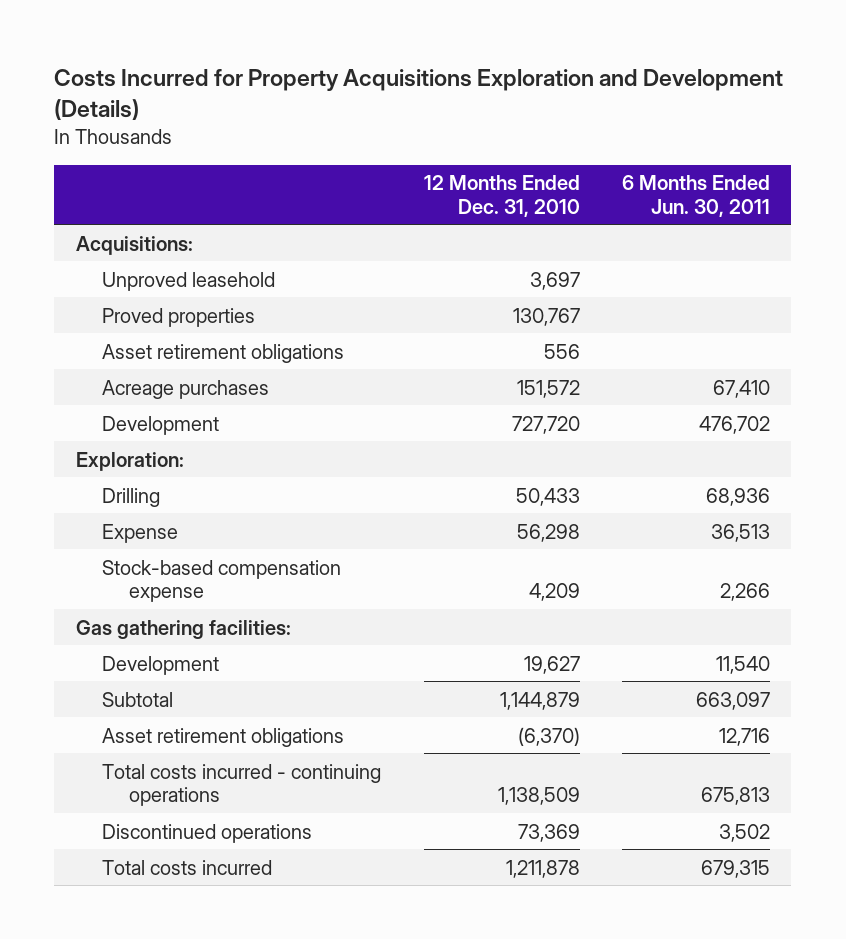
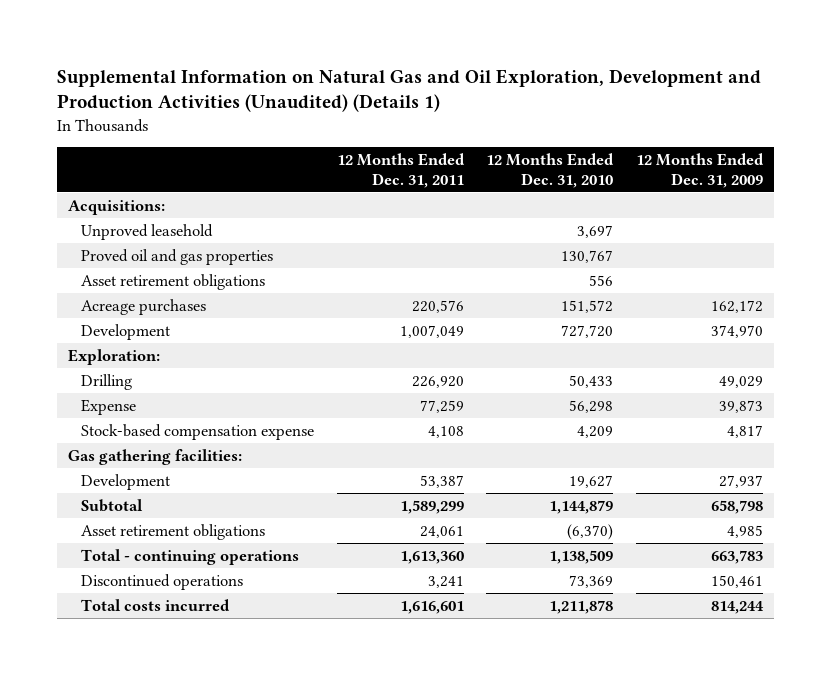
[54,68,784,121] Costs Incurred for Property Acquisitions Exploration and Development (Details) -> [56,68,761,113] Supplemental Information on Natural Gas and Oil Exploration, Development and Production Activities (Unaudited) (Details 1)
[622,175,771,217] 6 Months Ended Jun. 30, 2011 -> none
none -> [336,152,465,188] 12 Months Ended Dec. 31, 2011
none -> [635,152,764,188] 12 Months Ended Dec. 31, 2009
[102,307,256,327] Proved properties -> [81,248,274,265] Proved oil and gas properties
[102,763,382,806] Total costs incurred - continuing operations -> [81,548,300,565] Total - continuing operations

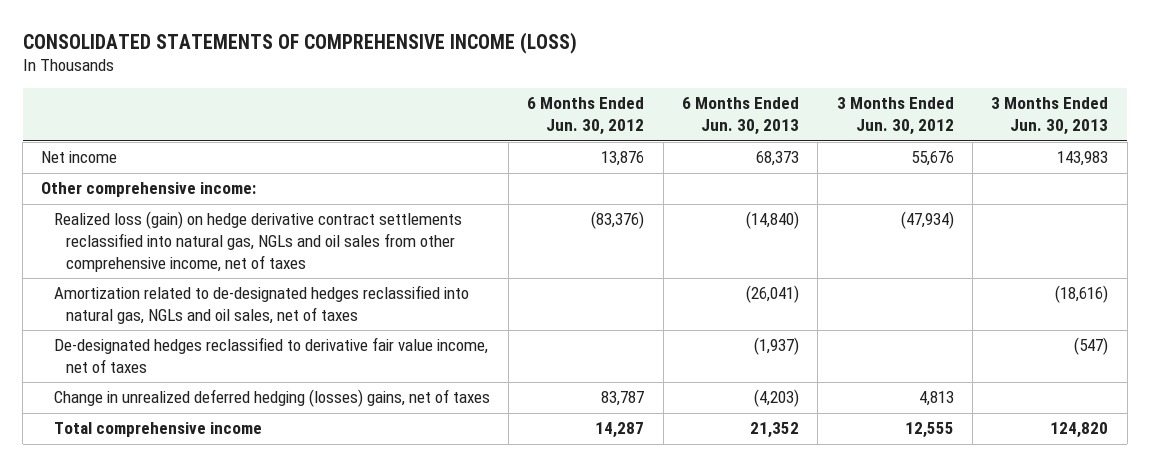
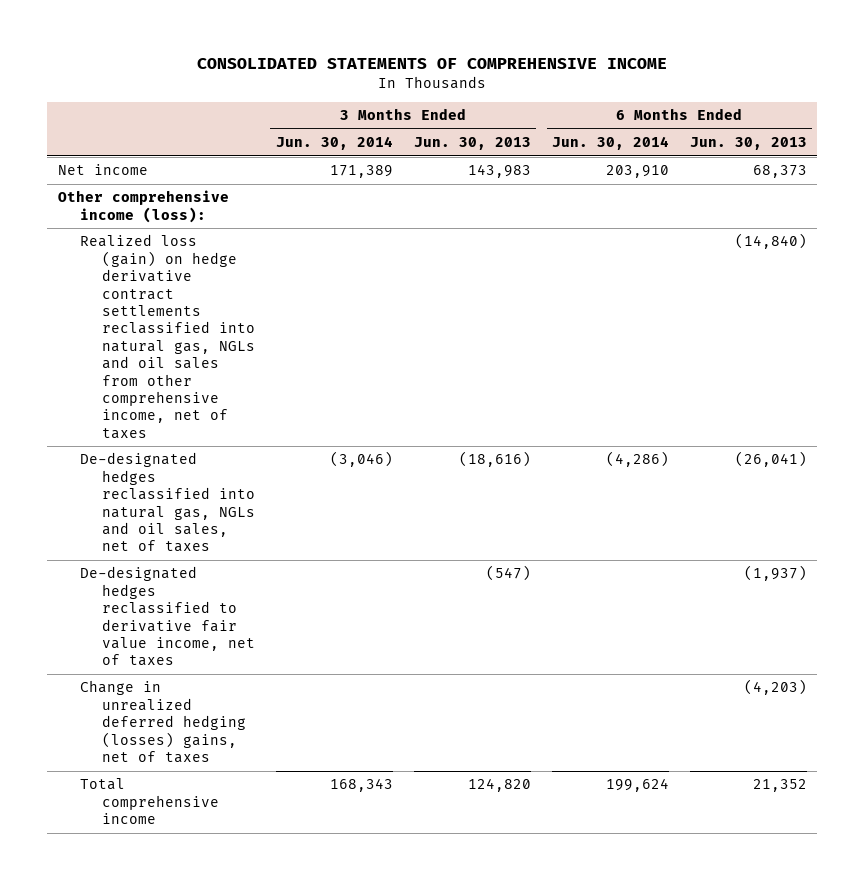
[22,31,577,54] CONSOLIDATED STATEMENTS OF COMPREHENSIVE INCOME (LOSS) -> [197,57,668,69] CONSOLIDATED STATEMENTS OF COMPREHENSIVE INCOME
[527,97,645,136] 6 Months Ended Jun. 30, 2012 -> none
[836,97,954,136] 3 Months Ended Jun. 30, 2012 -> none
none -> [275,136,393,151] Jun. 30, 2014
none -> [551,136,669,151] Jun. 30, 2014
[41,182,257,198] Other comprehensive income: -> [57,190,229,223] Other comprehensive income (loss):
[53,285,469,324] Amortization related to de-designated hedges reclassified into natural gas, NGLs and oil sales, net of taxes -> [79,452,255,553] De-designated hedges reclassified into natural gas, NGLs and oil sales, net of taxes

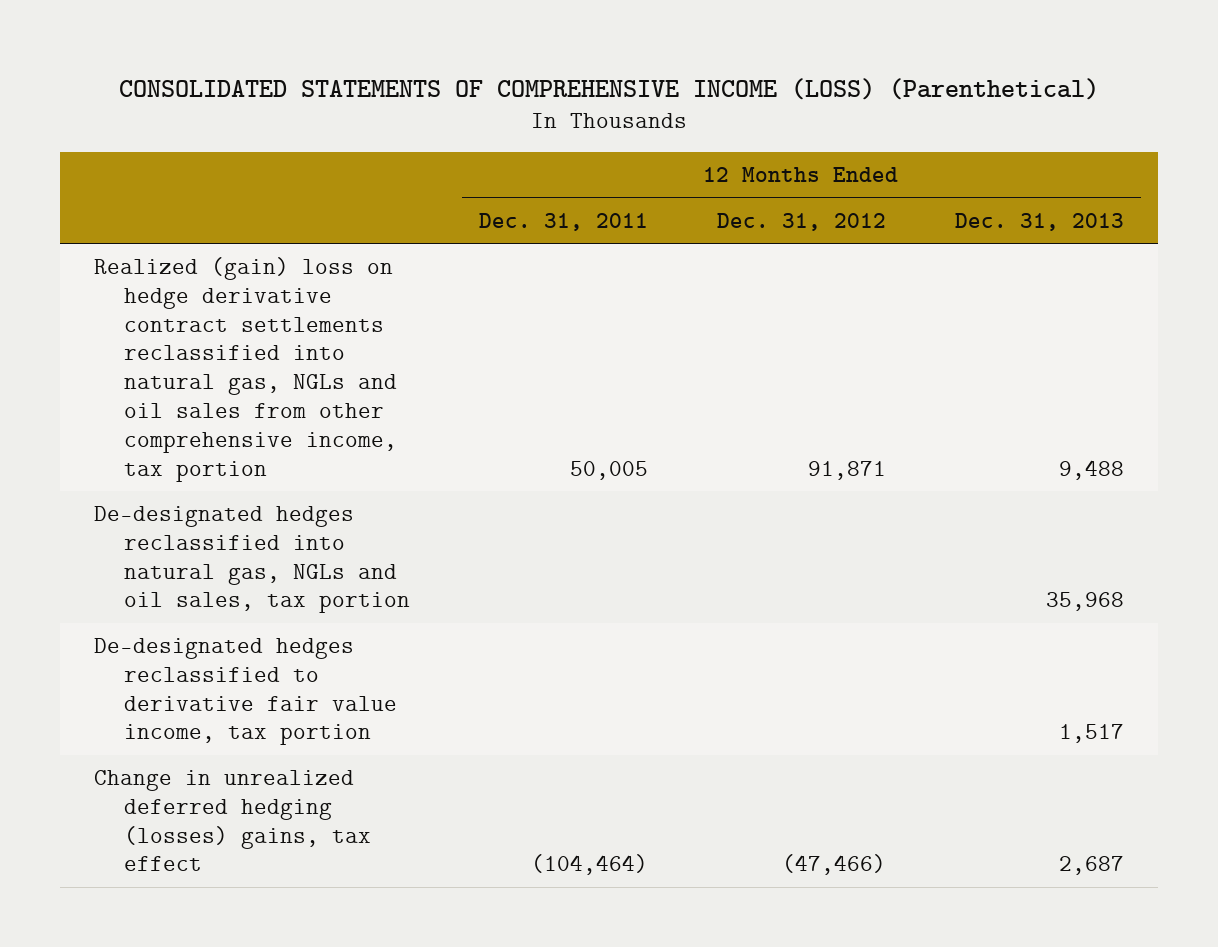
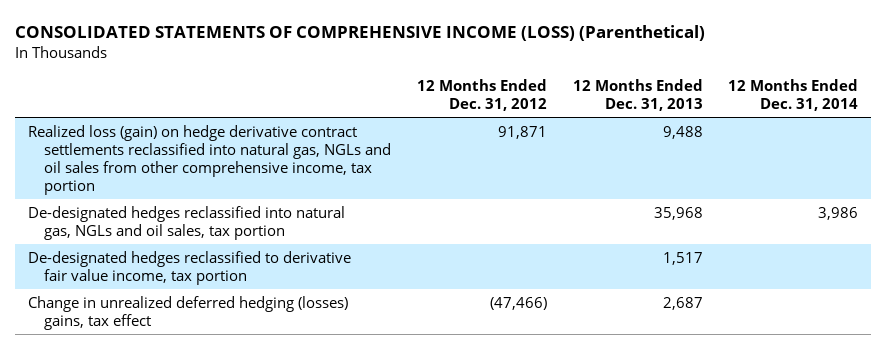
[478,212,648,231] Dec. 31, 2011 -> none
none -> [728,79,859,112] 12 Months Ended Dec. 31, 2014
[94,256,397,482] Realized (gain) loss on hedge derivative contract settlements reclassified into natural gas, NGLs and oil sales from other comprehensive income, tax portion -> [27,124,392,195] Realized loss (gain) on hedge derivative contract settlements reclassified into natural gas, NGLs and oil sales from other comprehensive income, tax portion

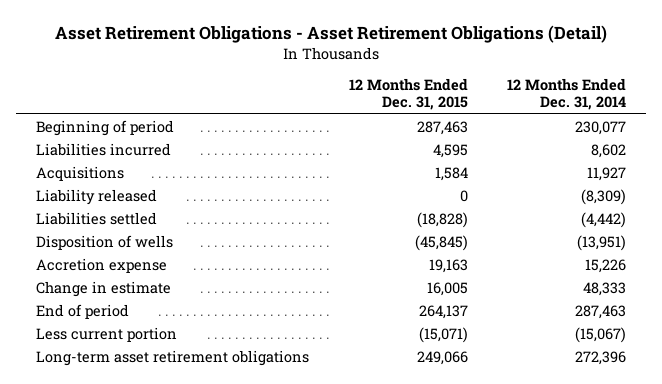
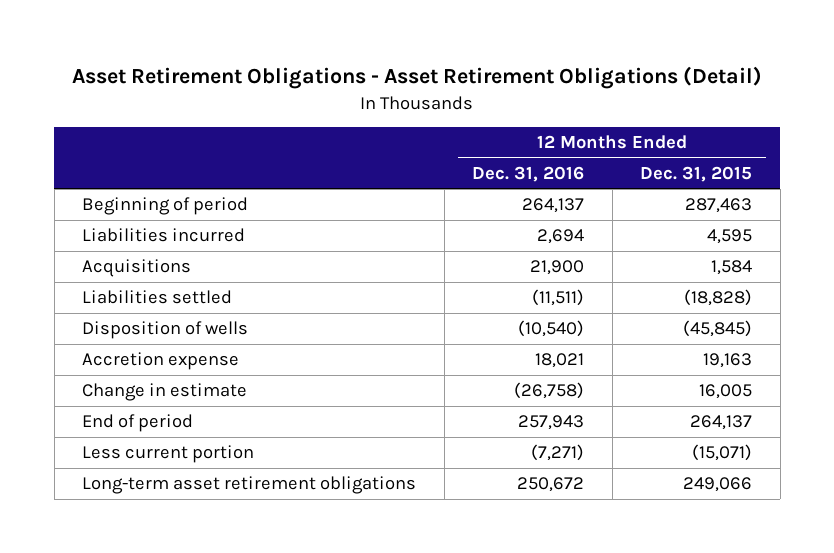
[507,78,627,111] 12 Months Ended Dec. 31, 2014 -> none
none -> [472,165,585,182] Dec. 31, 2016
[35,188,157,205] Liability released -> none

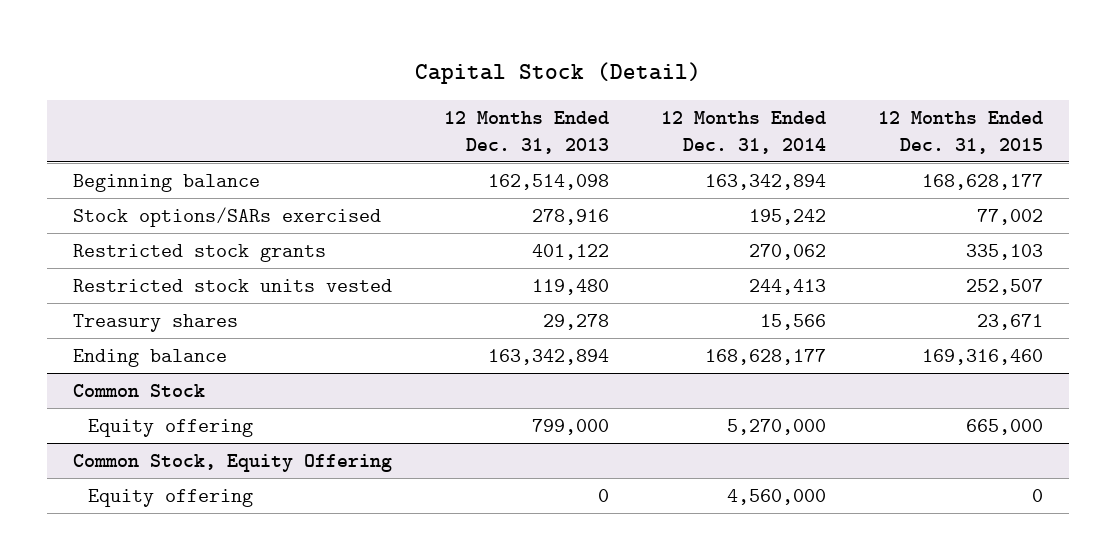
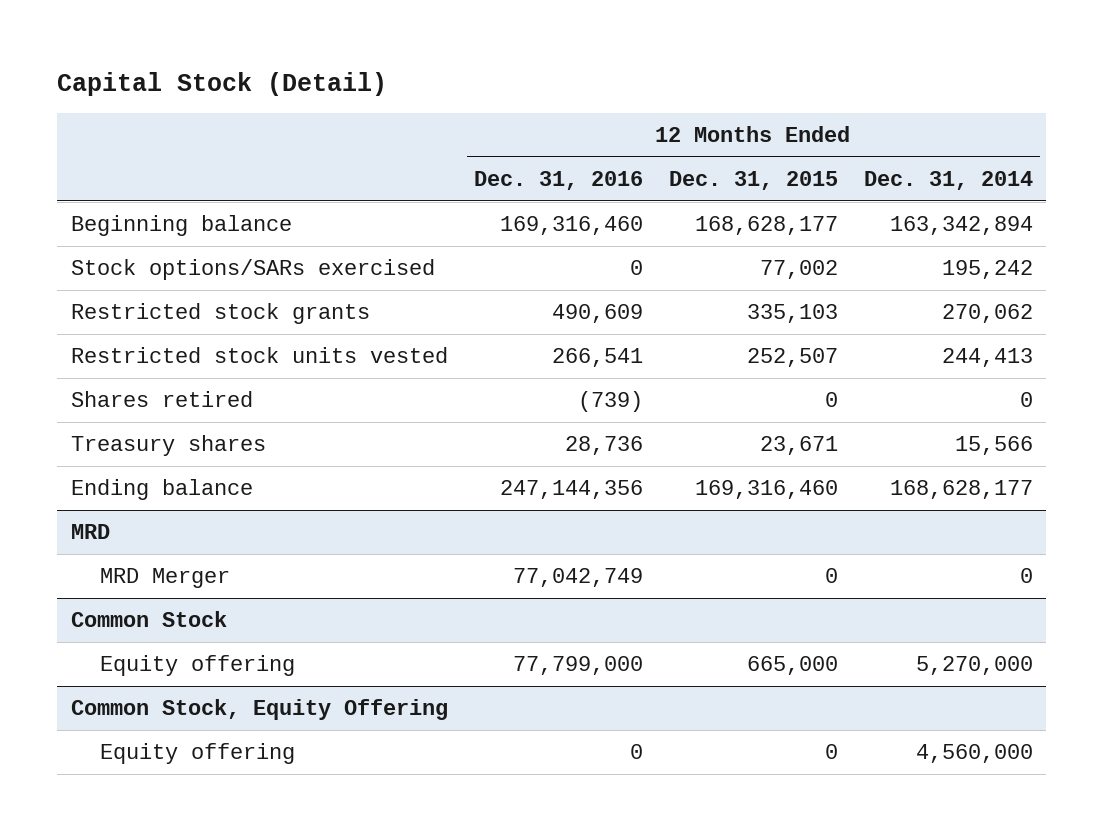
[443,111,609,154] 12 Months Ended Dec. 31, 2013 -> none
none -> [473,170,643,190] Dec. 31, 2016
none -> [70,391,253,408] Shares retired
none -> [70,524,110,540] MRD
none -> [100,568,231,589] MRD Merger

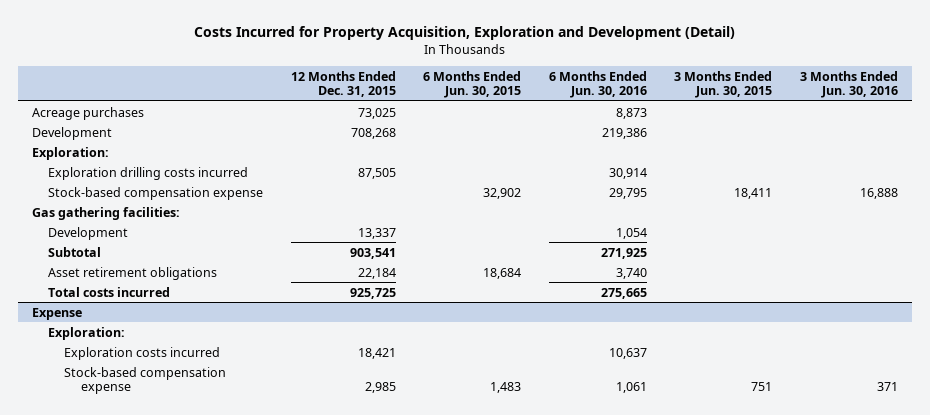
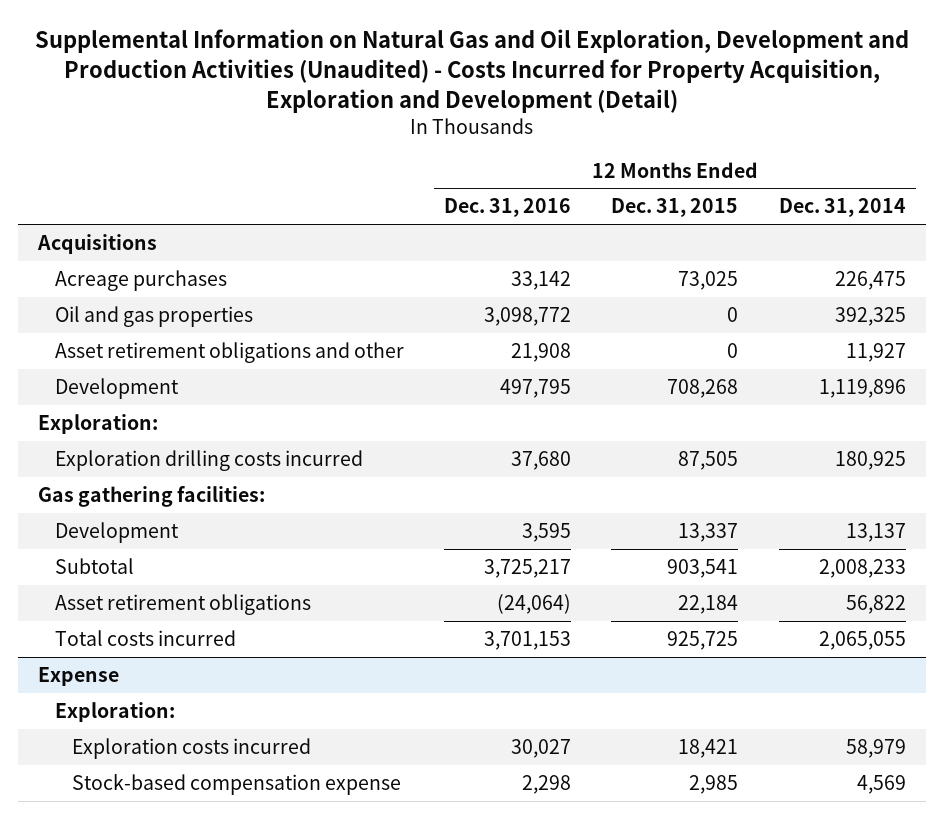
[193,25,735,40] Costs Incurred for Property Acquisition, Exploration and Development (Detail) -> [34,29,909,113] Supplemental Information on Natural Gas and Oil Exploration, Development and Production Activities (Unaudited) - Costs Incurred for Property Acquisition, Exploration and Development (Detail)
[423,70,522,98] 6 Months Ended Jun. 30, 2015 -> none
[548,70,647,98] 6 Months Ended Jun. 30, 2016 -> none
[674,70,773,98] 3 Months Ended Jun. 30, 2015 -> none
[800,70,899,98] 3 Months Ended Jun. 30, 2016 -> none
none -> [444,198,572,218] Dec. 31, 2016
none -> [778,198,906,218] Dec. 31, 2014
none -> [37,233,158,254] Acquisitions
none -> [54,305,253,327] Oil and gas properties
none -> [54,341,404,363] Asset retirement obligations and other
[47,186,263,200] Stock-based compensation expense -> none

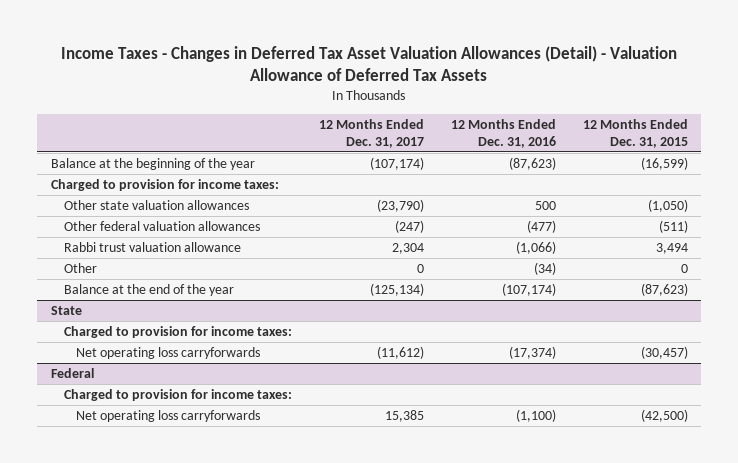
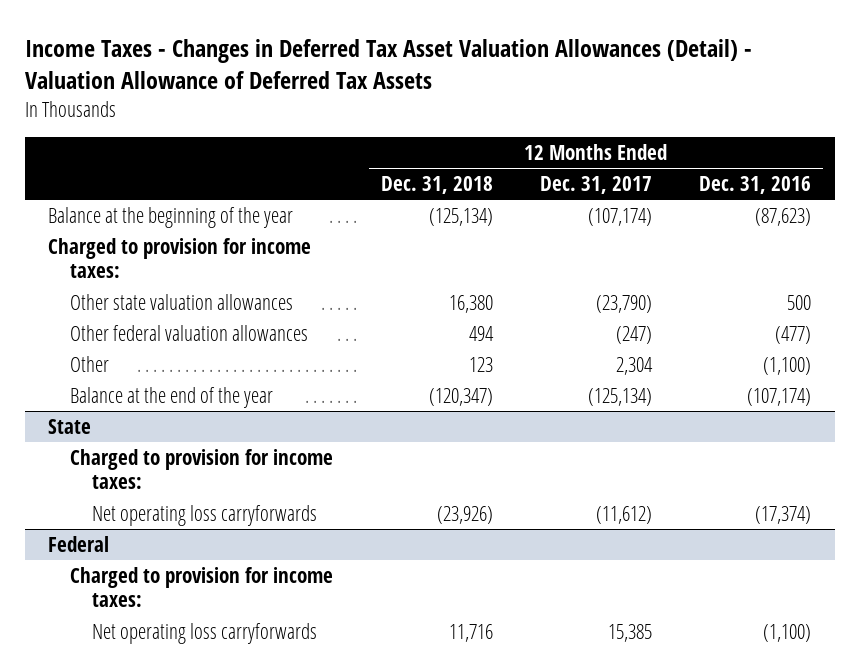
[582,119,688,149] 12 Months Ended Dec. 31, 2015 -> none
none -> [380,176,493,195] Dec. 31, 2018
[63,242,241,253] Rabbi trust valuation allowance -> none
[416,264,424,274] 0 -> [616,356,654,375] 2,304
[533,262,556,276] (34) -> [763,356,812,375] (1,100)

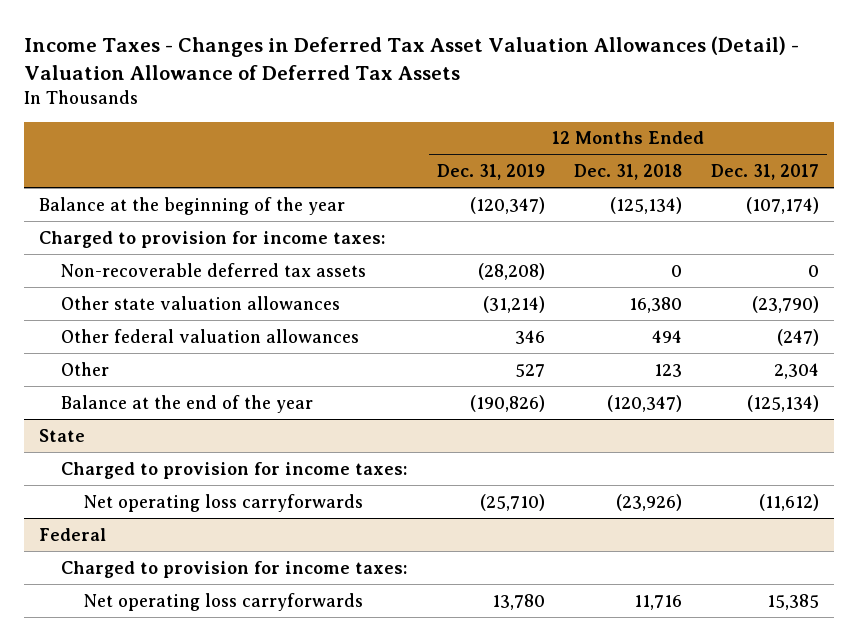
[699,176,812,195] Dec. 31, 2016 -> none
none -> [436,164,545,181] Dec. 31, 2019
none -> [61,262,367,277] Non-recoverable deferred tax assets

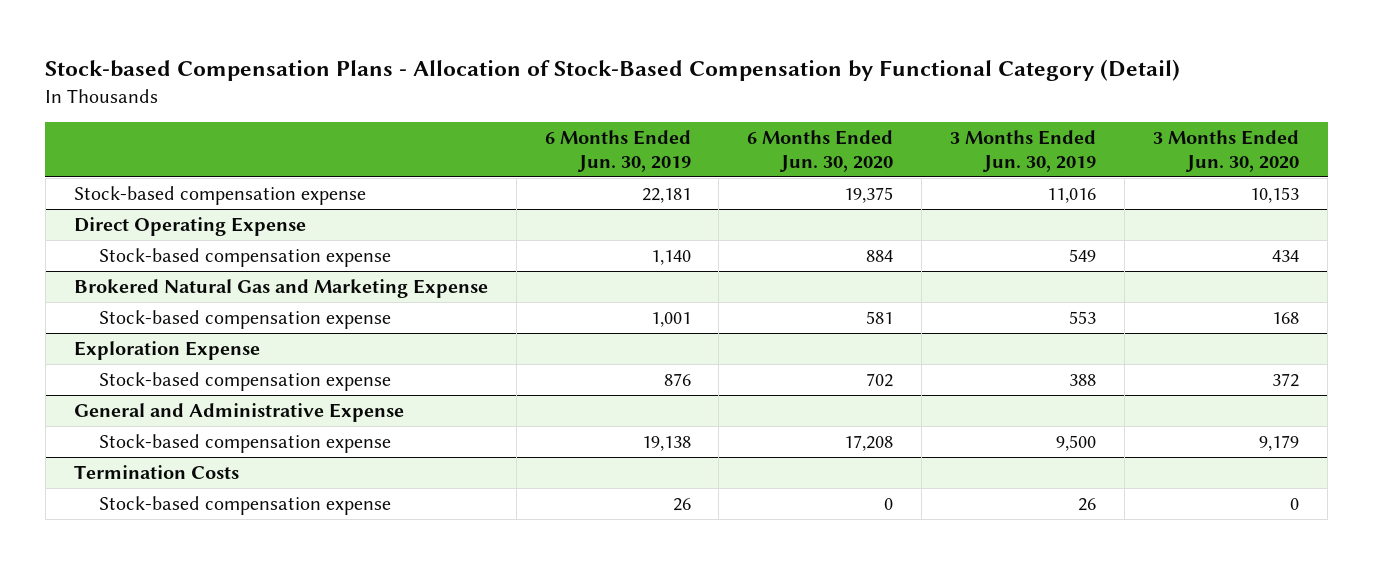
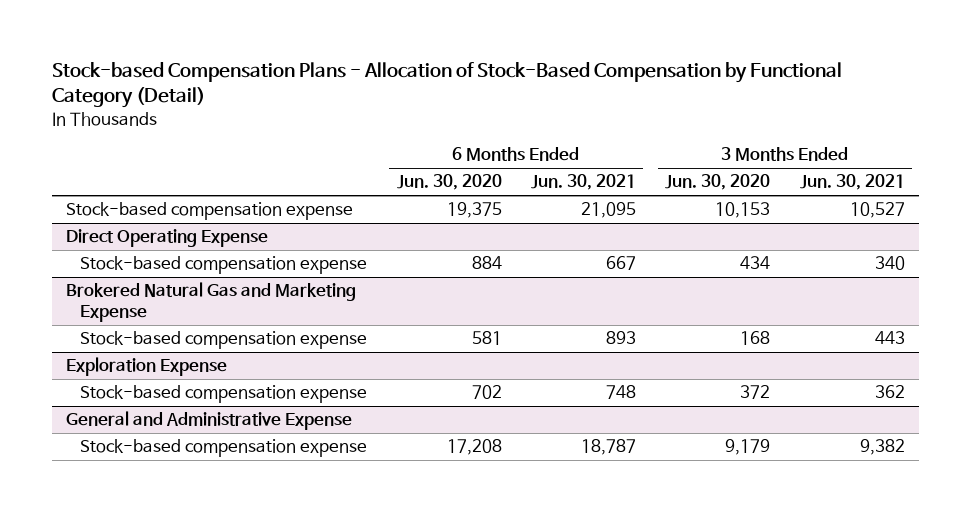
[544,130,691,172] 6 Months Ended Jun. 30, 2019 -> none
[950,130,1097,172] 3 Months Ended Jun. 30, 2019 -> none
none -> [531,174,637,191] Jun. 30, 2021
none -> [799,174,905,191] Jun. 30, 2021
[73,464,239,479] Termination Costs -> none
[99,495,392,515] Stock-based compensation expense -> none

